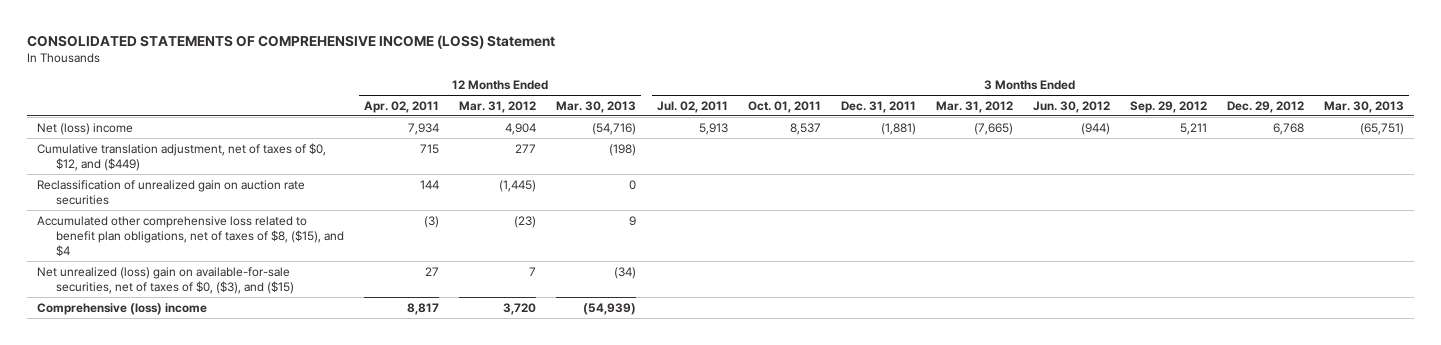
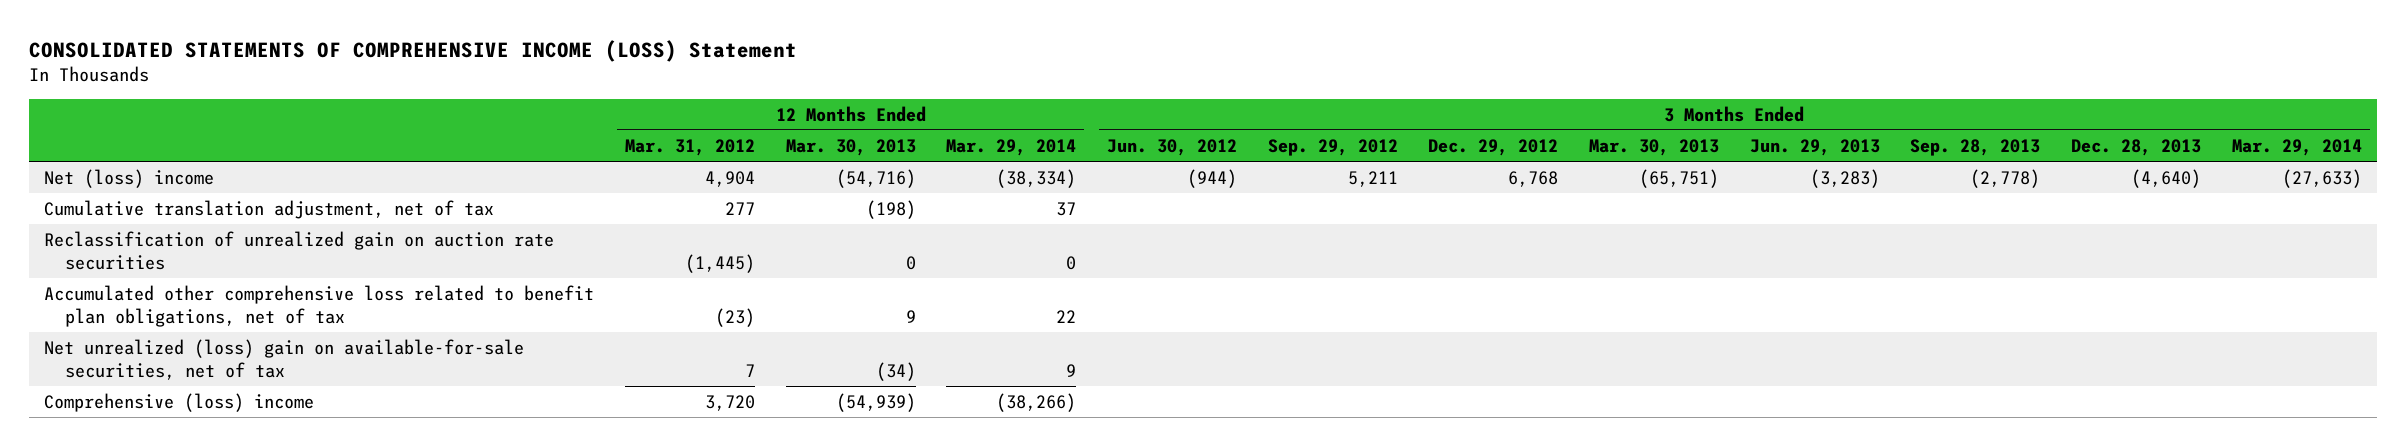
[364,100,440,113] Apr. 02, 2011 -> none
[656,100,728,113] Jul. 02, 2011 -> none
[747,100,821,113] Oct. 01, 2011 -> none
[840,100,916,113] Dec. 31, 2011 -> none
[935,100,1013,113] Mar. 31, 2012 -> none
none -> [946,138,1077,156] Mar. 29, 2014
none -> [1749,138,1880,156] Jun. 29, 2013
none -> [1910,138,2041,156] Sep. 28, 2013
none -> [2071,138,2202,156] Dec. 28, 2013
none -> [2231,138,2362,156] Mar. 29, 2014
[36,142,326,171] Cumulative translation adjustment, net of taxes of $0, $12, and ($449) -> [44,199,495,219] Cumulative translation adjustment, net of tax
[36,215,345,257] Accumulated other comprehensive loss related to benefit plan obligations, net of taxes of $8, ($15), and $4 -> [44,284,595,327] Accumulated other comprehensive loss related to benefit plan obligations, net of tax
[36,266,295,294] Net unrealized (loss) gain on available-for-sale securities, net of taxes of $0, ($3), and ($15) -> [44,338,525,380] Net unrealized (loss) gain on available-for-sale securities, net of tax

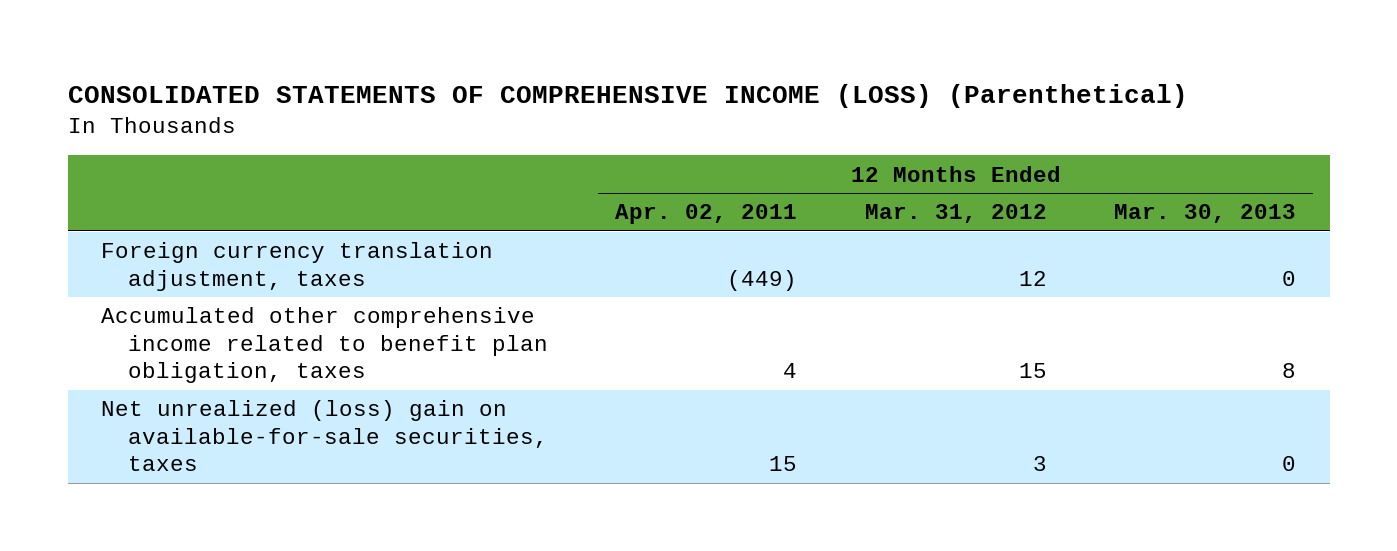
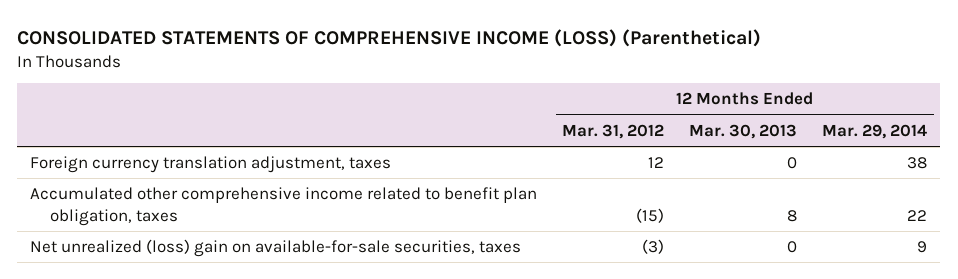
[615,204,798,225] Apr. 02, 2011 -> none
none -> [822,123,928,139] Mar. 29, 2014
[1018,363,1047,379] 15 -> [636,207,665,223] (15)
[1032,456,1047,472] 3 -> [642,239,665,255] (3)

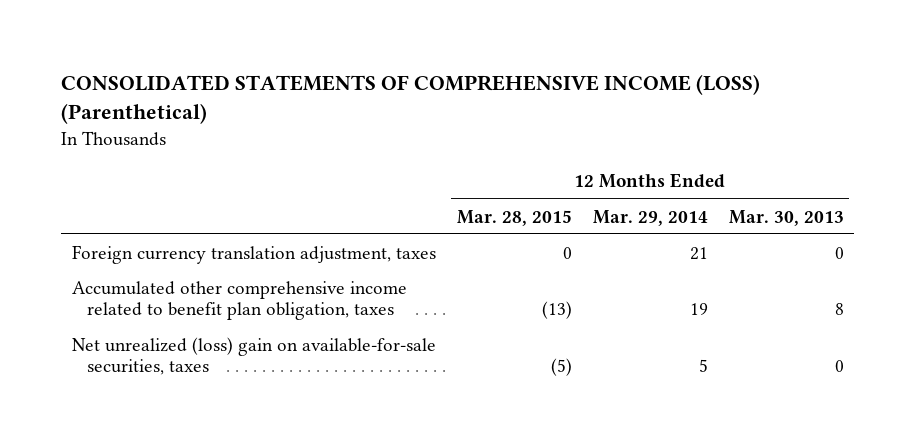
[562,123,665,139] Mar. 31, 2012 -> none
none -> [456,209,572,226] Mar. 28, 2015
[907,157,928,170] 38 -> [689,246,708,260] 21
[907,209,928,221] 22 -> [689,303,708,316] 19
[917,241,928,254] 9 -> [698,359,708,373] 5

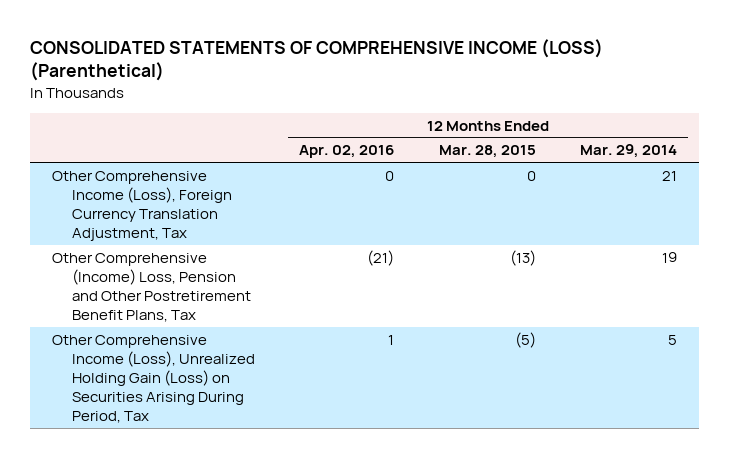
[728,209,844,226] Mar. 30, 2013 -> none
none -> [299,145,395,159] Apr. 02, 2016
[71,244,436,264] Foreign currency translation adjustment, taxes -> [51,170,233,242] Other Comprehensive Income (Loss), Foreign Currency Translation Adjustment, Tax
[71,280,407,321] Accumulated other comprehensive income related to benefit plan obligation, taxes -> [51,252,252,323] Other Comprehensive (Income) Loss, Pension and Other Postretirement Benefit Plans, Tax
[71,336,436,376] Net unrealized (loss) gain on available-for-sale securities, taxes -> [51,334,256,424] Other Comprehensive Income (Loss), Unrealized Holding Gain (Loss) on Securities Arising During Period, Tax

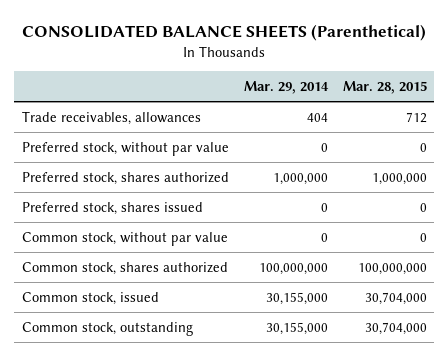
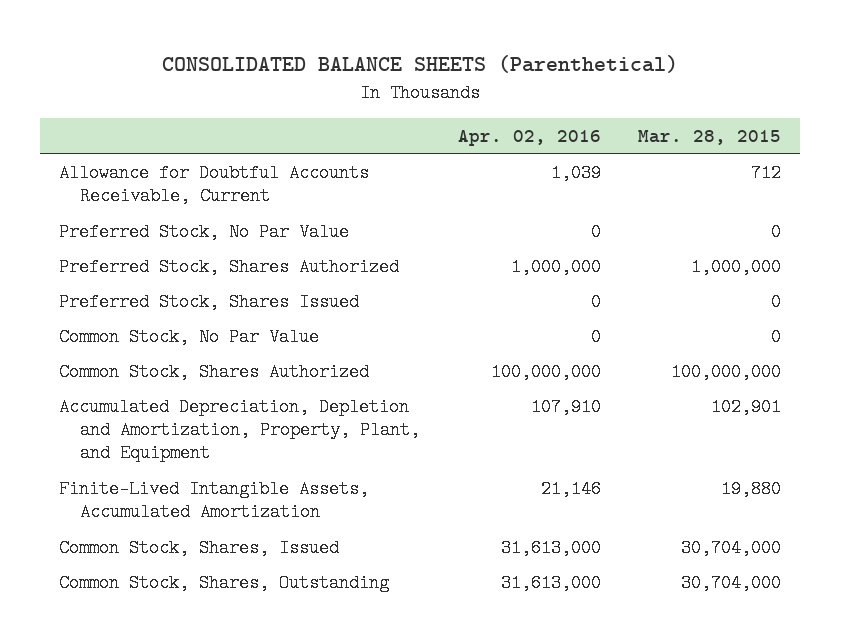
[243,80,329,94] Mar. 29, 2014 -> none
none -> [457,129,601,146] Apr. 02, 2016
[21,110,201,125] Trade receivables, allowances -> [59,163,370,205] Allowance for Doubtful Accounts Receivable, Current
[21,141,229,156] Preferred stock, without par value -> [59,222,350,241] Preferred Stock, No Par Value
[21,171,229,185] Preferred stock, shares authorized -> [59,257,400,276] Preferred Stock, Shares Authorized
[21,201,203,215] Preferred stock, shares issued -> [59,292,360,311] Preferred Stock, Shares Issued
[21,231,228,246] Common stock, without par value -> [59,327,320,346] Common Stock, No Par Value
[21,261,228,275] Common stock, shares authorized -> [59,362,370,381] Common Stock, Shares Authorized
none -> [59,397,421,463] Accumulated Depreciation, Depletion and Amortization, Property, Plant, and Equipment
none -> [59,479,370,521] Finite-Lived Intangible Assets, Accumulated Amortization
[21,291,159,305] Common stock, issued -> [59,538,340,557] Common Stock, Shares, Issued
[21,321,193,336] Common stock, outstanding -> [59,573,390,592] Common Stock, Shares, Outstanding

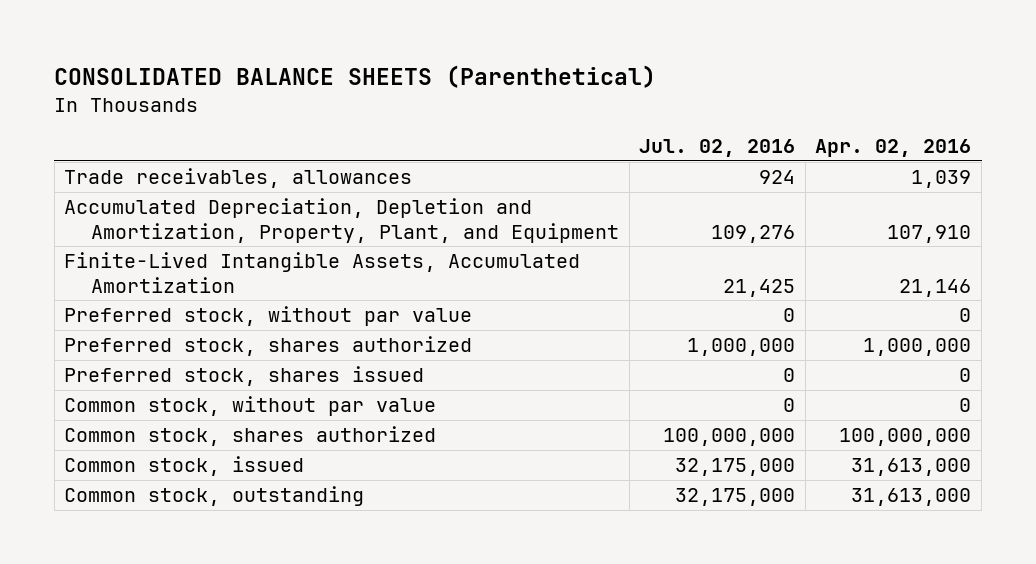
[638,129,782,145] Mar. 28, 2015 -> none
none -> [639,139,796,158] Jul. 02, 2016
[59,222,350,241] Preferred Stock, No Par Value -> none
[59,257,400,276] Preferred Stock, Shares Authorized -> none
[59,292,360,311] Preferred Stock, Shares Issued -> none
[59,327,320,346] Common Stock, No Par Value -> none
[59,362,370,381] Common Stock, Shares Authorized -> none
[59,163,370,205] Allowance for Doubtful Accounts Receivable, Current -> [64,168,413,189] Trade receivables, allowances
none -> [64,306,473,327] Preferred stock, without par value
none -> [64,336,473,357] Preferred stock, shares authorized
none -> [64,366,425,387] Preferred stock, shares issued
none -> [64,396,437,417] Common stock, without par value
none -> [64,426,437,447] Common stock, shares authorized
[59,538,340,557] Common Stock, Shares, Issued -> [64,456,305,477] Common stock, issued
[59,573,390,592] Common Stock, Shares, Outstanding -> [64,486,365,507] Common stock, outstanding

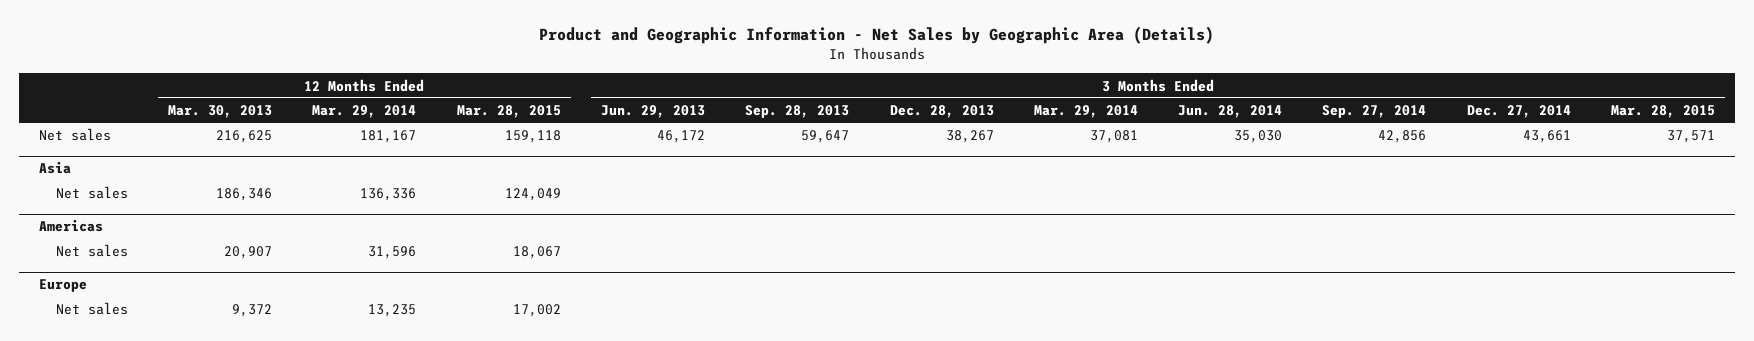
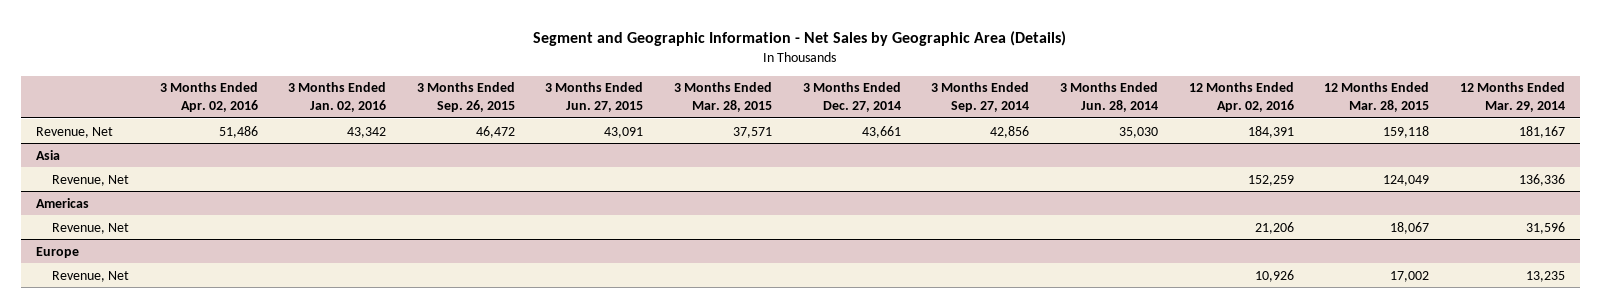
[538,26,1214,45] Product and Geographic Information - Net Sales by Geographic Area (Details) -> [533,30,1067,46] Segment and Geographic Information - Net Sales by Geographic Area (Details)
[168,105,273,119] Mar. 30, 2013 -> none
[600,105,705,119] Jun. 29, 2013 -> none
[745,105,850,119] Sep. 28, 2013 -> none
[889,105,994,119] Dec. 28, 2013 -> none
[1033,105,1138,119] Mar. 29, 2014 -> none
none -> [159,82,258,113] 3 Months Ended Apr. 02, 2016
none -> [288,82,387,113] 3 Months Ended Jan. 02, 2016
none -> [416,82,515,113] 3 Months Ended Sep. 26, 2015
none -> [545,82,644,113] 3 Months Ended Jun. 27, 2015
none -> [1188,82,1294,113] 12 Months Ended Apr. 02, 2016
[38,128,111,142] Net sales -> [36,126,114,138] Revenue, Net
[55,186,128,200] Net sales -> [52,174,130,186] Revenue, Net
[55,244,128,258] Net sales -> [52,222,130,234] Revenue, Net
[55,302,128,316] Net sales -> [52,270,130,282] Revenue, Net

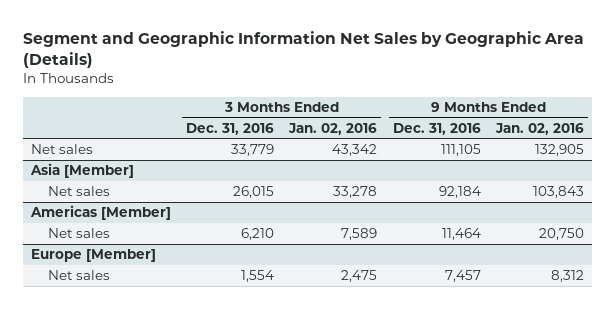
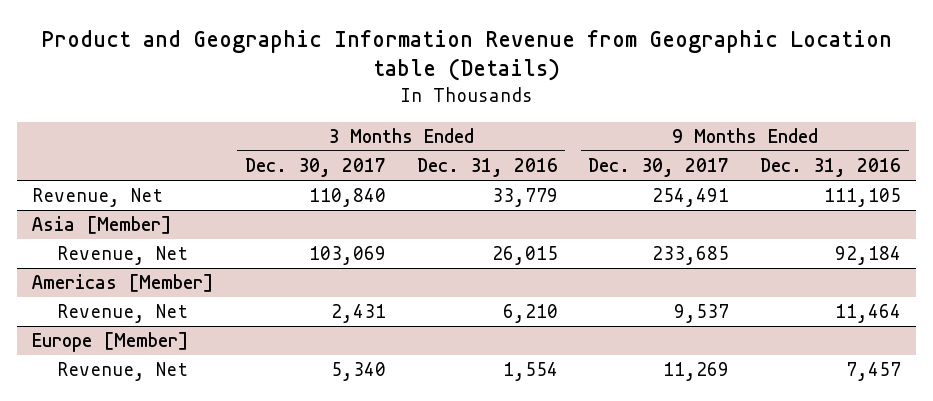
[22,30,584,68] Segment and Geographic Information Net Sales by Geographic Area (Details) -> [40,29,892,82] Product and Geographic Information Revenue from Geographic Location table (Details)
[288,122,378,135] Jan. 02, 2016 -> none
[495,122,585,135] Jan. 02, 2016 -> none
none -> [245,158,387,178] Dec. 30, 2017
none -> [588,158,730,178] Dec. 30, 2017
[30,144,93,155] Net sales -> [32,188,164,208] Revenue, Net
[48,186,111,197] Net sales -> [56,246,188,266] Revenue, Net
[48,228,111,239] Net sales -> [56,304,188,324] Revenue, Net
[48,270,111,281] Net sales -> [56,362,188,382] Revenue, Net

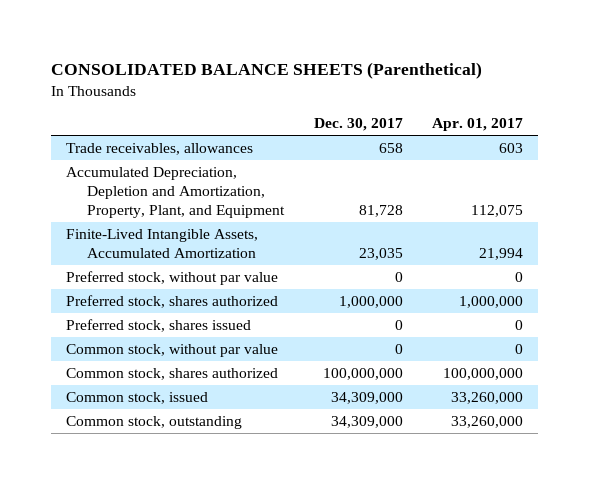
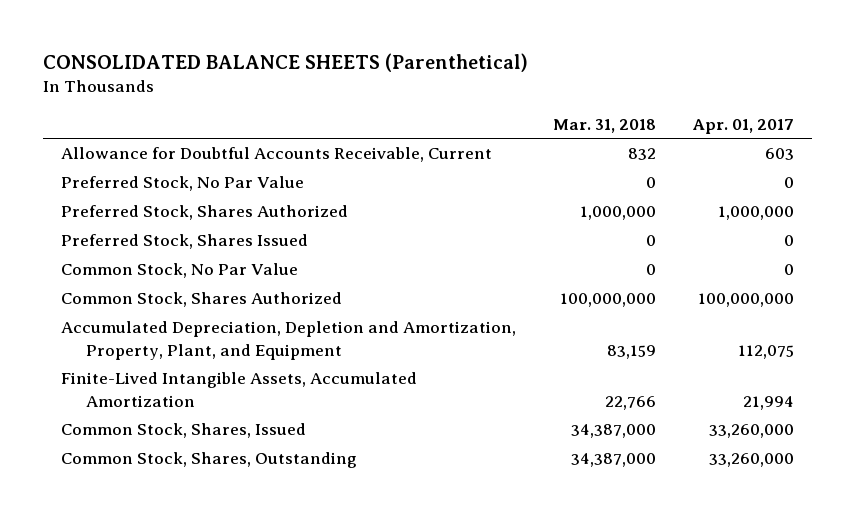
[313,118,403,132] Dec. 30, 2017 -> none
none -> [552,118,656,133] Mar. 31, 2018
[65,143,253,156] Trade receivables, allowances -> [61,147,493,163] Allowance for Doubtful Accounts Receivable, Current
none -> [61,176,305,192] Preferred Stock, No Par Value
none -> [61,205,349,221] Preferred Stock, Shares Authorized
none -> [61,234,309,250] Preferred Stock, Shares Issued
none -> [61,263,299,279] Common Stock, No Par Value
none -> [61,292,343,308] Common Stock, Shares Authorized
[65,271,278,286] Preferred stock, without par value -> none
[65,295,278,309] Preferred stock, shares authorized -> none
[65,319,251,333] Preferred stock, shares issued -> none
[65,344,278,358] Common stock, without par value -> none
[65,368,278,381] Common stock, shares authorized -> none
[65,392,208,405] Common stock, issued -> [61,423,307,439] Common Stock, Shares, Issued
[65,416,242,430] Common stock, outstanding -> [61,452,358,469] Common Stock, Shares, Outstanding

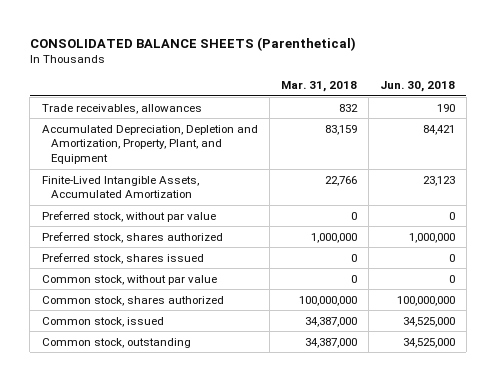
[691,118,794,134] Apr. 01, 2017 -> none
none -> [379,81,455,93] Jun. 30, 2018
[61,176,305,192] Preferred Stock, No Par Value -> none
[61,205,349,221] Preferred Stock, Shares Authorized -> none
[61,234,309,250] Preferred Stock, Shares Issued -> none
[61,263,299,279] Common Stock, No Par Value -> none
[61,292,343,308] Common Stock, Shares Authorized -> none
[61,147,493,163] Allowance for Doubtful Accounts Receivable, Current -> [41,103,202,114] Trade receivables, allowances
none -> [41,210,216,222] Preferred stock, without par value
none -> [41,231,223,243] Preferred stock, shares authorized
none -> [41,252,204,264] Preferred stock, shares issued
none -> [41,274,217,285] Common stock, without par value
none -> [41,295,224,306] Common stock, shares authorized
[61,423,307,439] Common Stock, Shares, Issued -> [41,316,164,327] Common stock, issued
[61,452,358,469] Common Stock, Shares, Outstanding -> [41,337,191,348] Common stock, outstanding

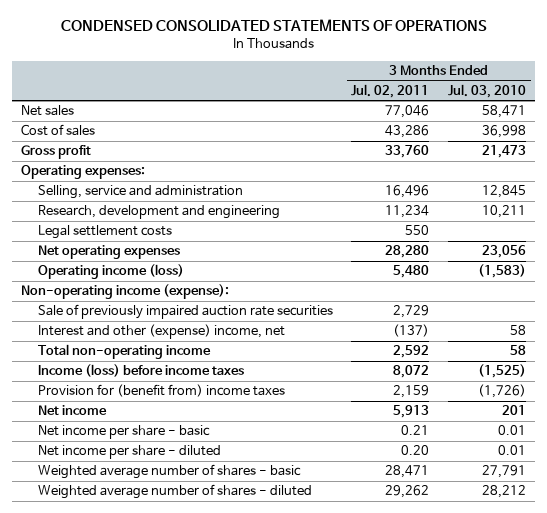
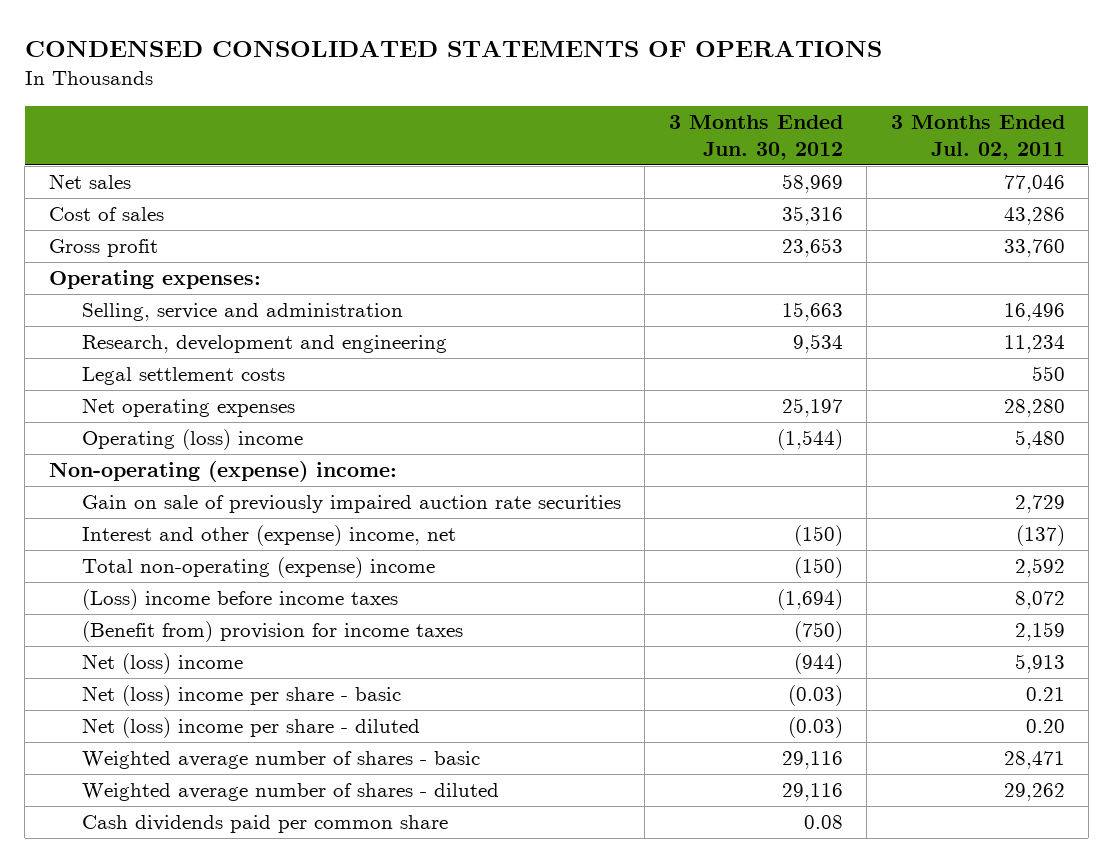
[447,83,526,98] Jul. 03, 2010 -> none
none -> [668,115,843,160] 3 Months Ended Jun. 30, 2012
[37,264,184,280] Operating income (loss) -> [81,429,303,451] Operating (loss) income
[21,284,230,300] Non-operating income (expense): -> [48,461,397,483] Non-operating (expense) income:
[37,304,333,320] Sale of previously impaired auction rate securities -> [81,495,621,514] Gain on sale of previously impaired auction rate securities
[37,344,211,360] Total non-operating income -> [81,557,435,579] Total non-operating (expense) income
[37,364,244,378] Income (loss) before income taxes -> [81,589,398,611] (Loss) income before income taxes
[37,384,285,398] Provision for (benefit from) income taxes -> [81,621,463,643] (Benefit from) provision for income taxes
[37,405,107,416] Net income -> [81,653,243,675] Net (loss) income
[37,425,210,440] Net income per share - basic -> [81,685,401,707] Net (loss) income per share - basic
[37,445,221,460] Net income per share - diluted -> [81,717,420,739] Net (loss) income per share - diluted
none -> [81,815,448,834] Cash dividends paid per common share

